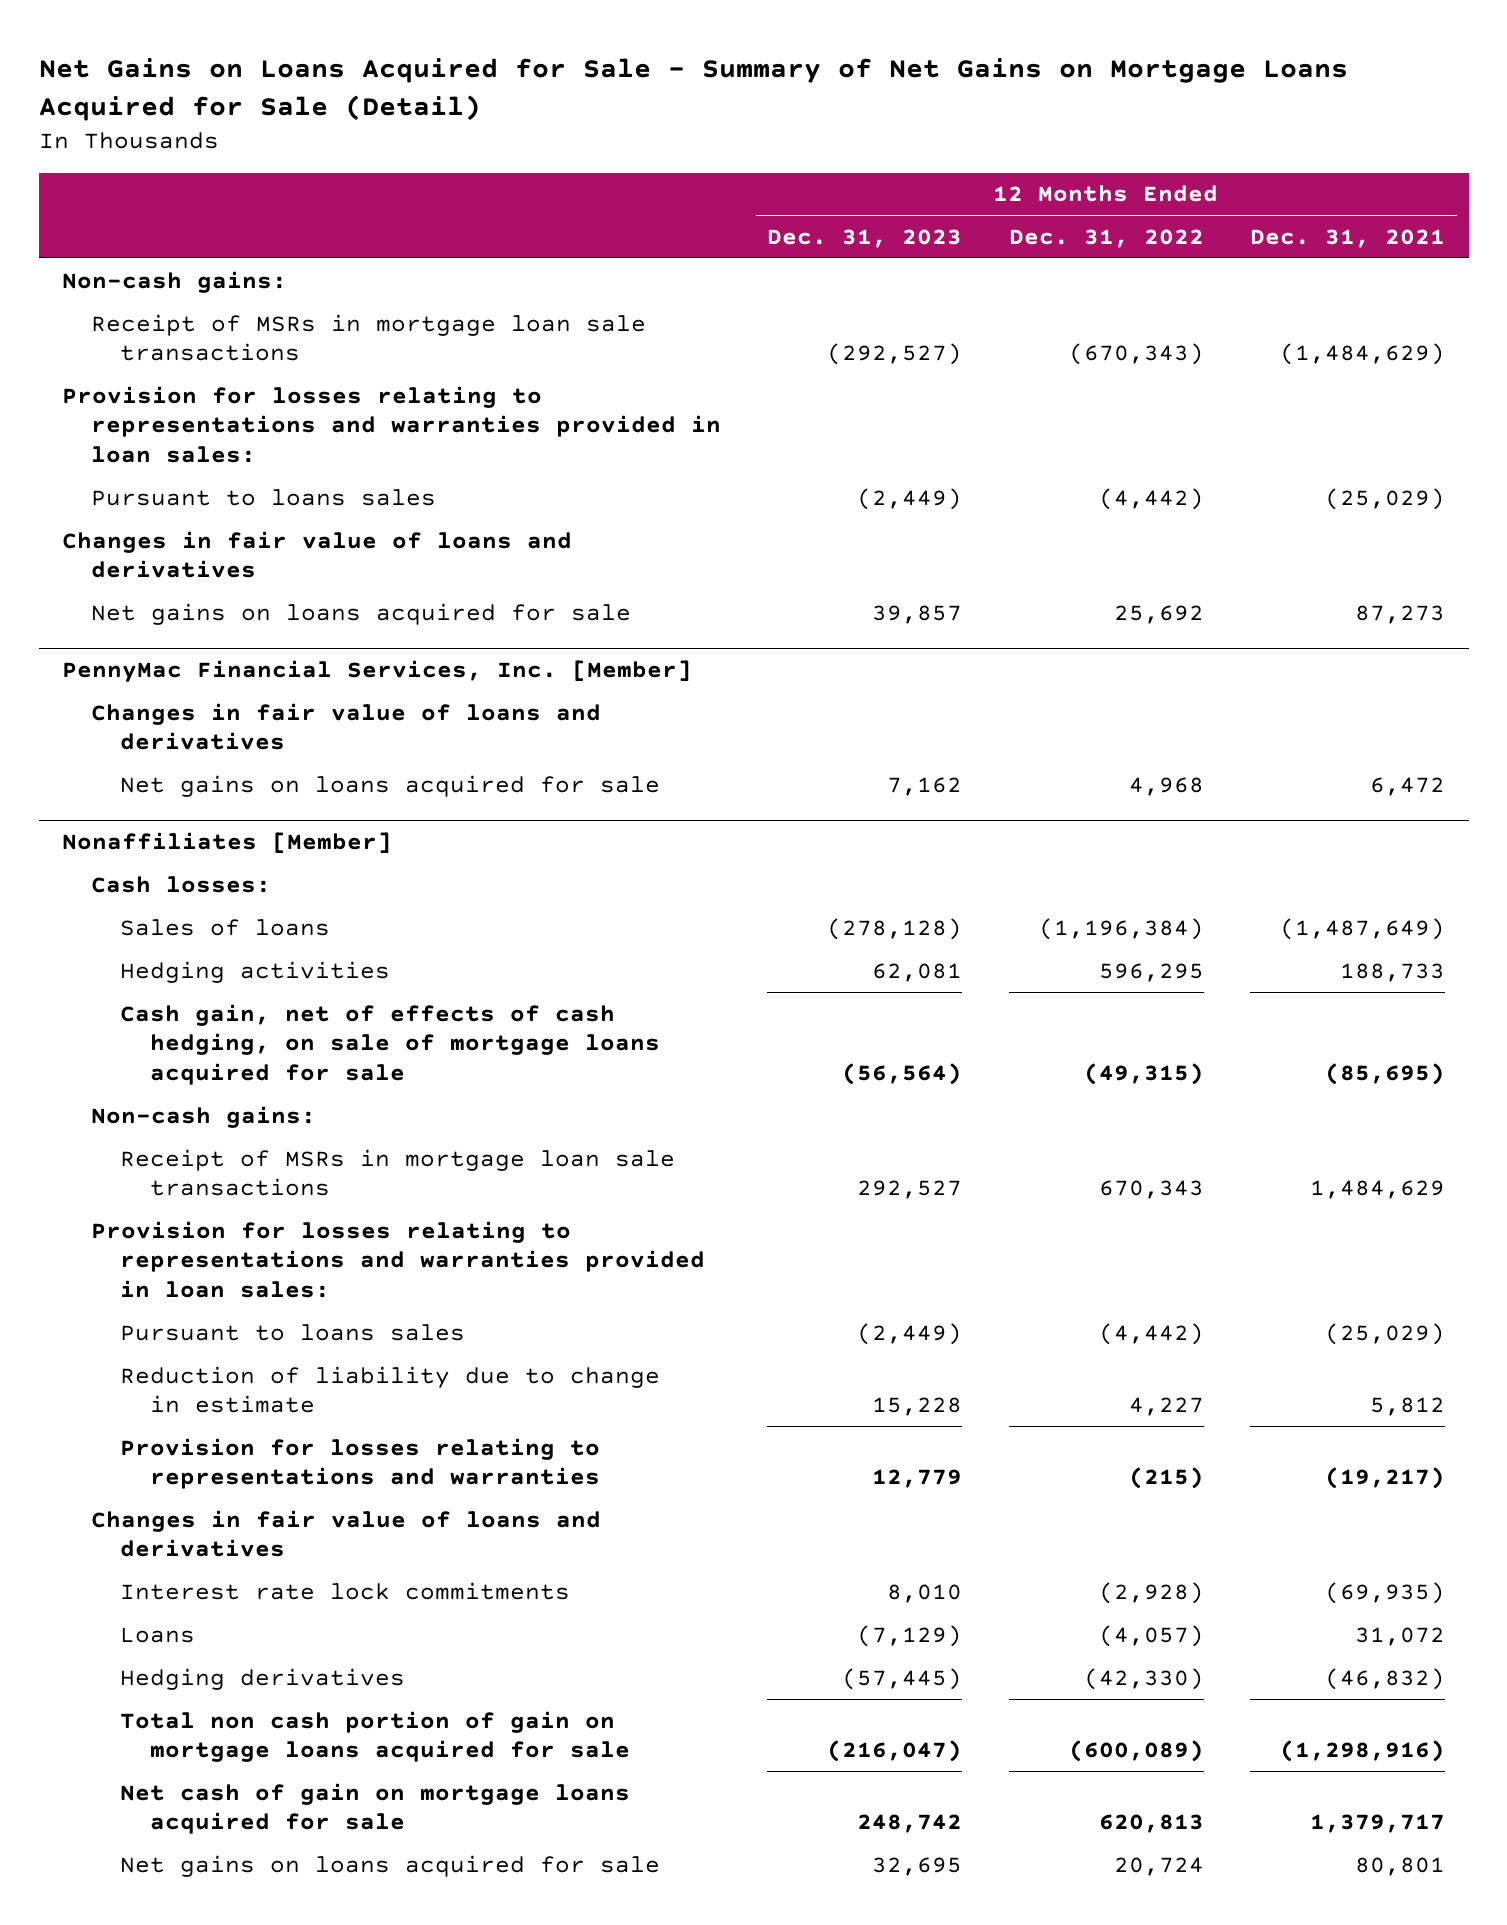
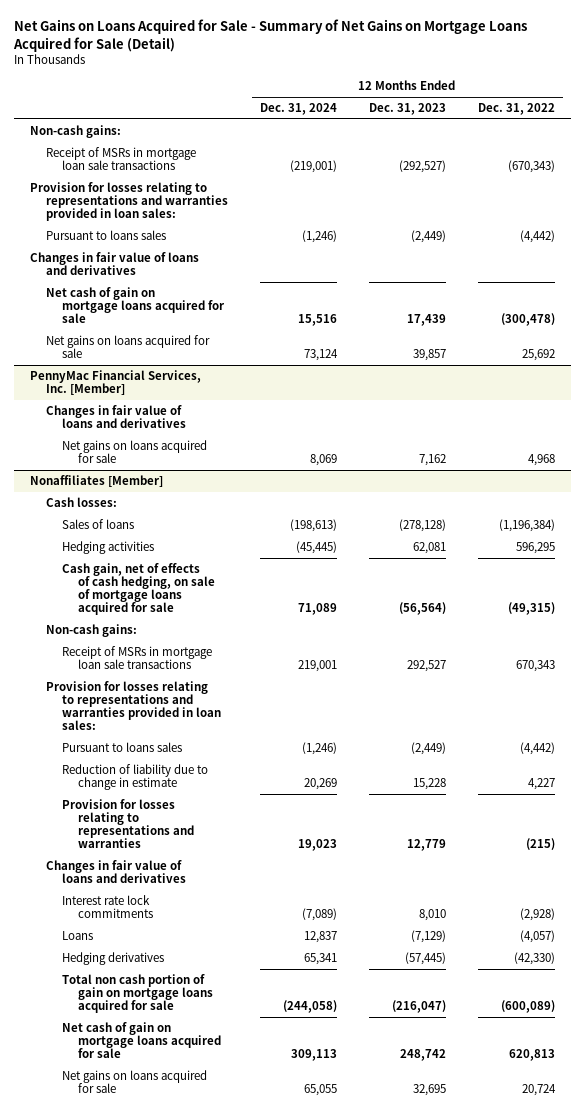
[1250,228,1446,248] Dec. 31, 2021 -> none
none -> [259,103,337,116] Dec. 31, 2024
none -> [45,287,225,324] Net cash of gain on mortgage loans acquired for sale

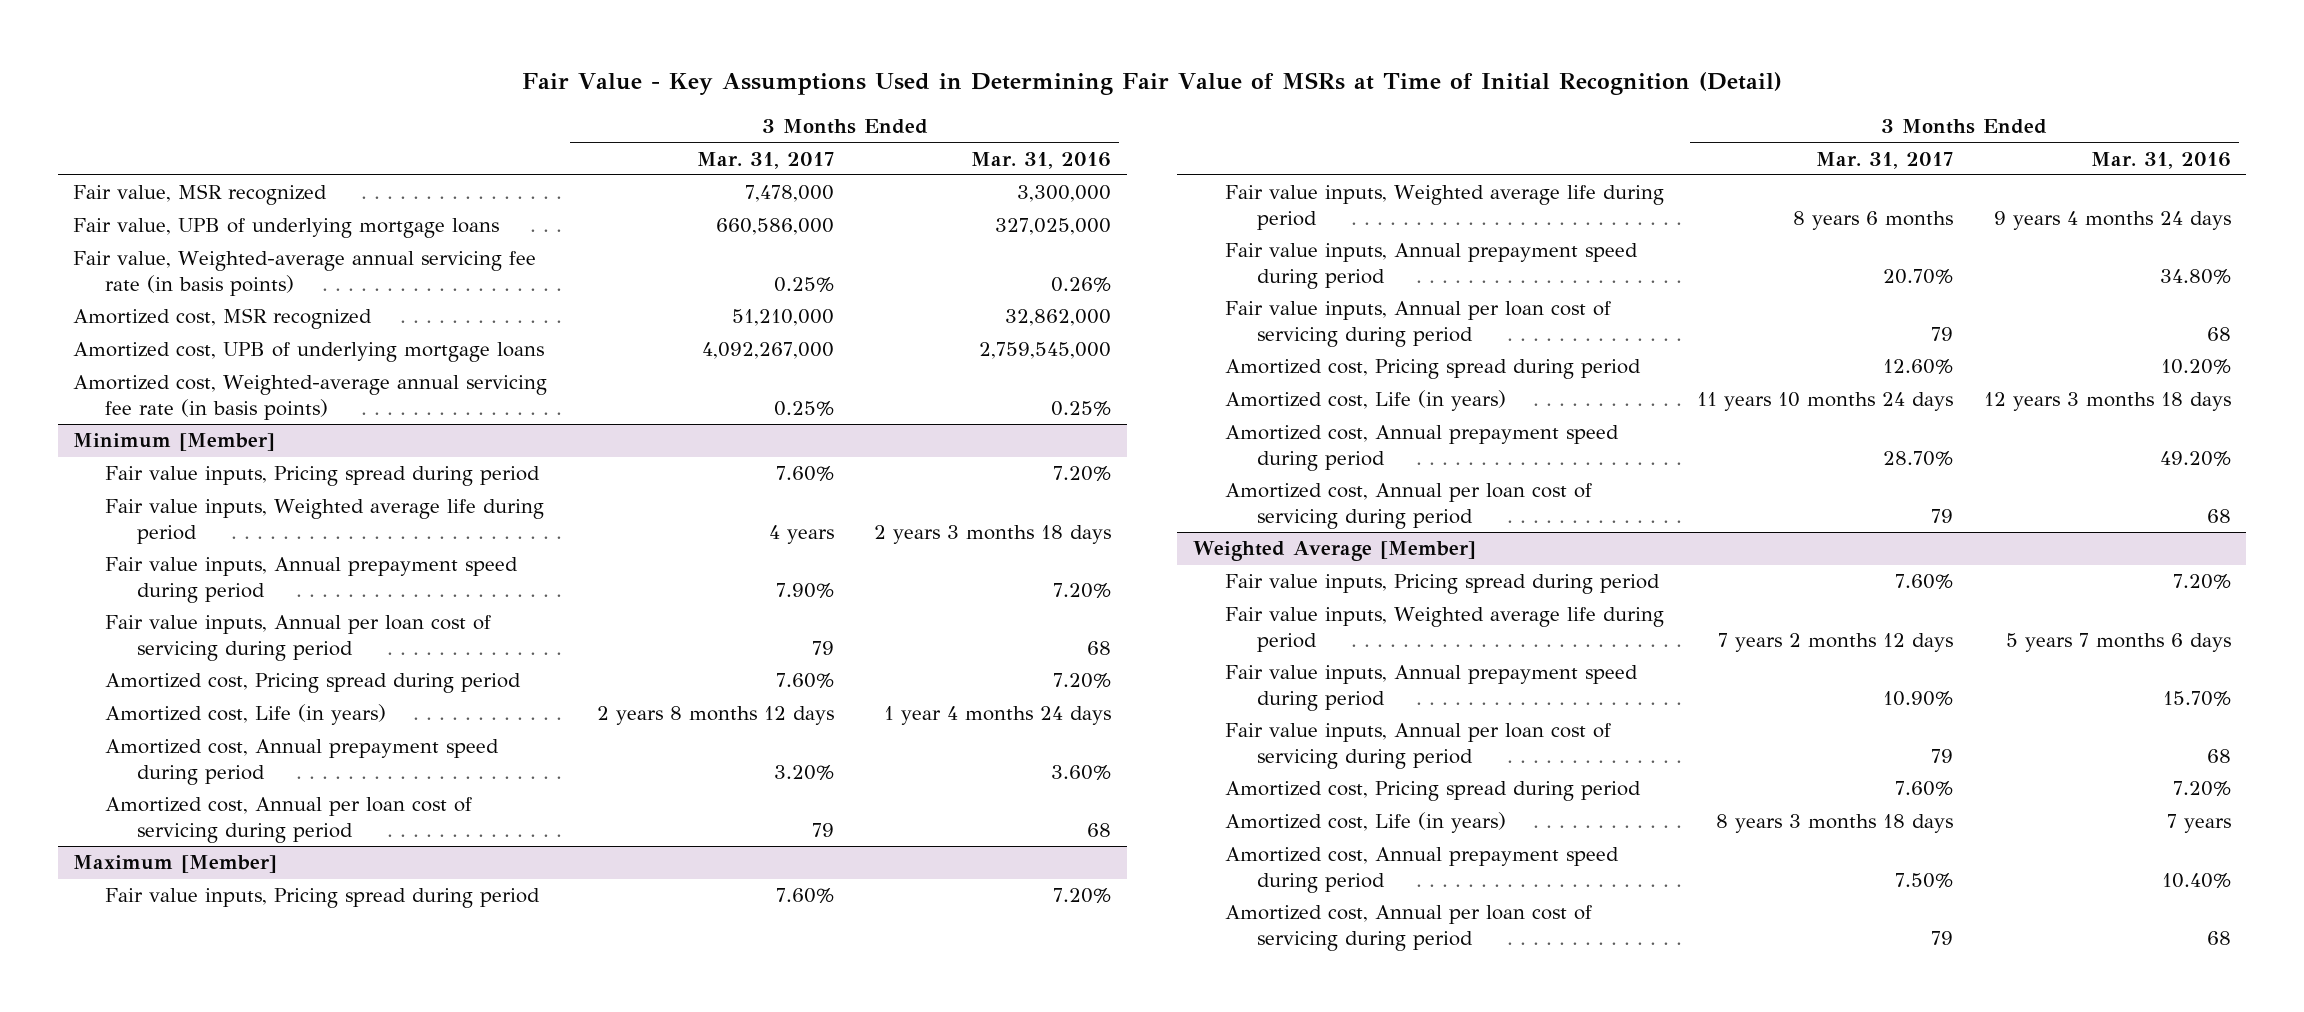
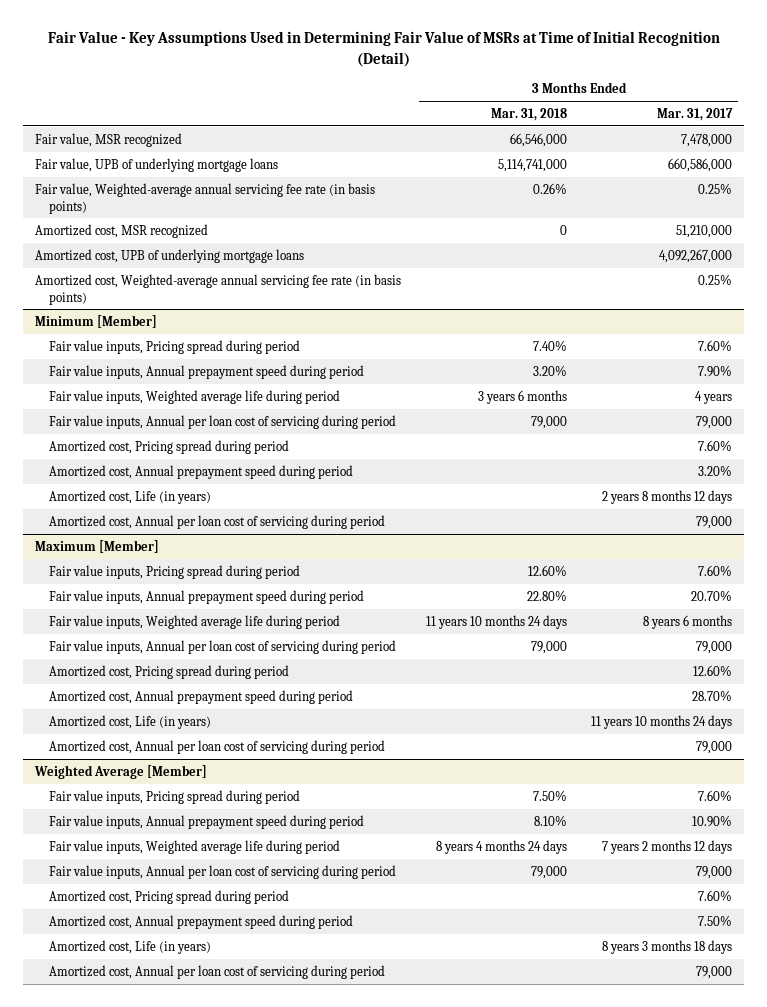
[971,151,1112,169] Mar. 31, 2016 -> none
none -> [490,107,567,121] Mar. 31, 2018
[105,499,545,544] Fair value inputs, Weighted average life during period -> [48,389,340,404] Fair value inputs, Weighted average life during period
[811,640,834,655] 79 -> [696,415,733,429] 79,000
[105,704,387,726] Amortized cost, Life (in years) -> [48,489,211,504] Amortized cost, Life (in years)
[811,822,834,837] 79 -> [696,515,733,529] 79,000
[1224,185,1664,230] Fair value inputs, Weighted average life during period -> [48,614,340,629] Fair value inputs, Weighted average life during period
[1931,326,1954,341] 79 -> [696,640,733,654] 79,000
[1224,390,1506,412] Amortized cost, Life (in years) -> [48,714,211,729] Amortized cost, Life (in years)
[1931,508,1954,523] 79 -> [696,740,733,754] 79,000
[1224,607,1664,652] Fair value inputs, Weighted average life during period -> [48,839,340,854] Fair value inputs, Weighted average life during period
[1931,748,1954,763] 79 -> [696,865,733,879] 79,000
[1224,812,1506,834] Amortized cost, Life (in years) -> [48,939,211,954] Amortized cost, Life (in years)
[1931,930,1954,945] 79 -> [696,965,733,979] 79,000

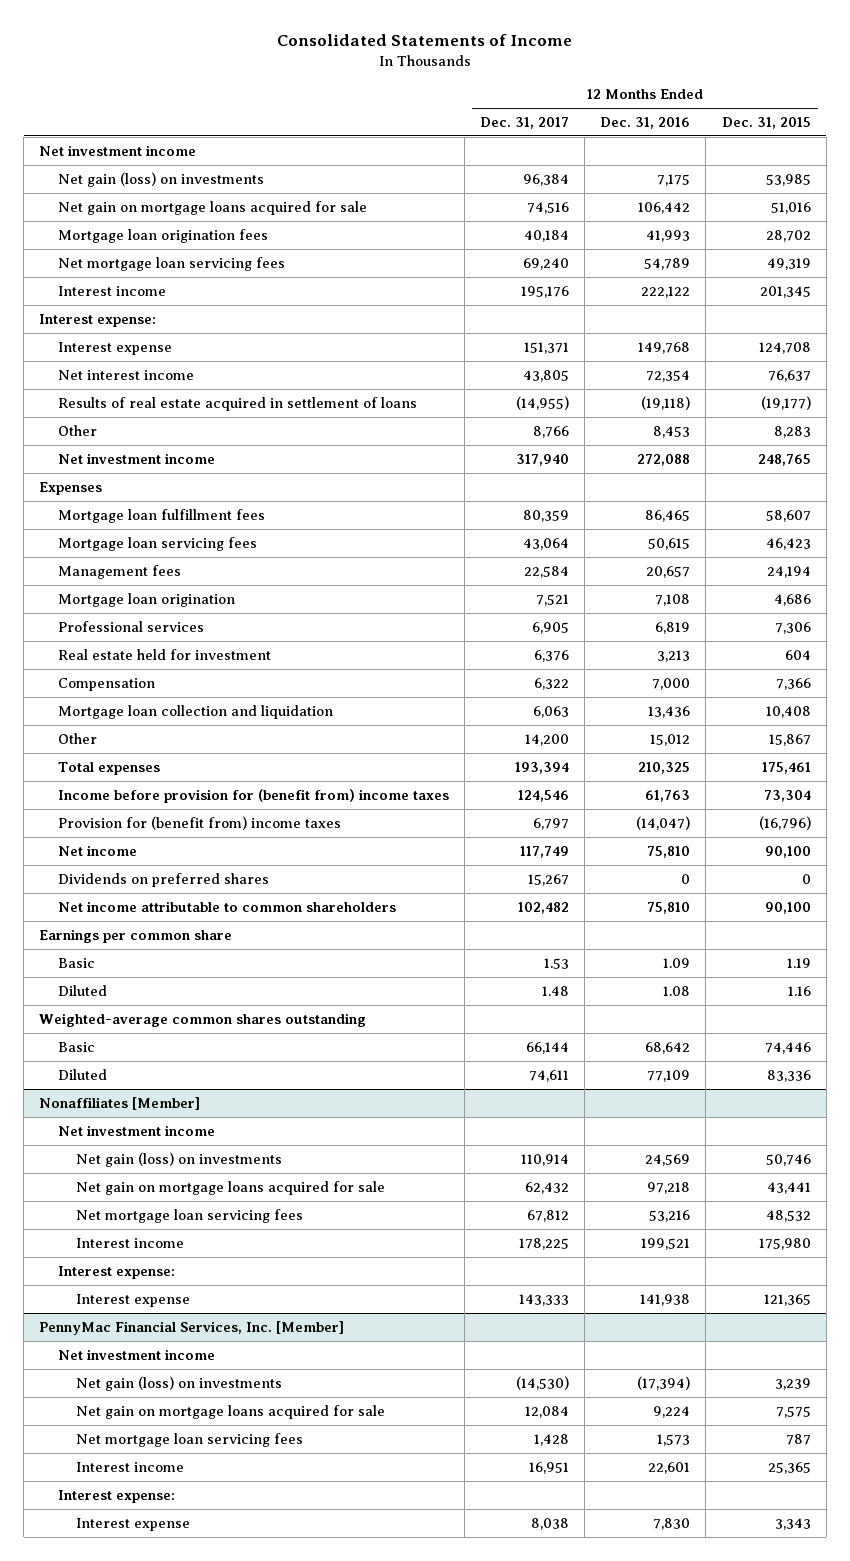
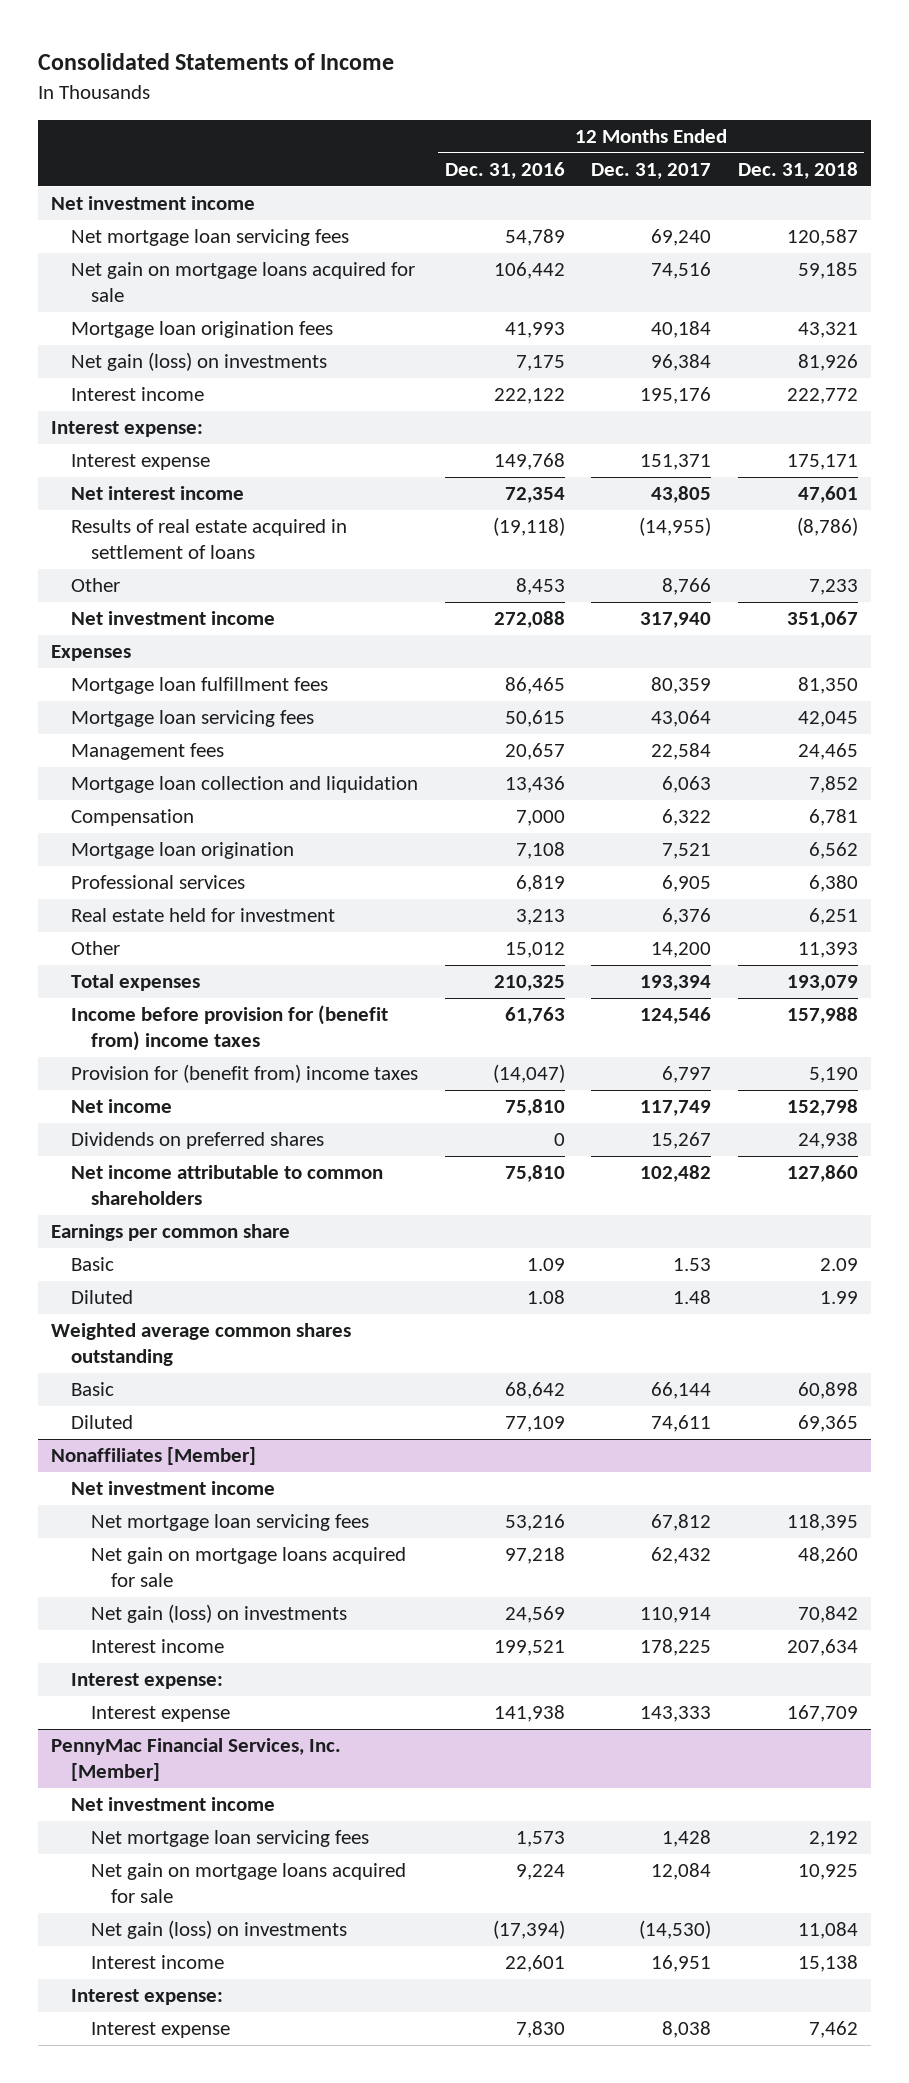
[721,116,811,129] Dec. 31, 2015 -> none
none -> [737,161,858,179] Dec. 31, 2018
[57,256,285,271] Net mortgage loan servicing fees -> [71,229,350,247] Net mortgage loan servicing fees
[57,171,264,187] Net gain (loss) on investments -> [71,352,328,372] Net gain (loss) on investments
[57,704,333,719] Mortgage loan collection and liquidation -> [71,776,419,794] Mortgage loan collection and liquidation
[57,677,155,691] Compensation -> [71,809,195,827] Compensation
[39,1012,367,1027] Weighted-average common shares outstanding -> [51,1323,352,1366] Weighted average common shares outstanding
[75,1180,385,1195] Net gain on mortgage loans acquired for sale -> [90,1547,406,1587] Net gain on mortgage loans acquired for sale
[75,1151,282,1167] Net gain (loss) on investments -> [90,1604,347,1624] Net gain (loss) on investments
[75,1404,385,1419] Net gain on mortgage loans acquired for sale -> [90,1863,406,1903] Net gain on mortgage loans acquired for sale
[75,1375,282,1391] Net gain (loss) on investments -> [90,1920,347,1940] Net gain (loss) on investments

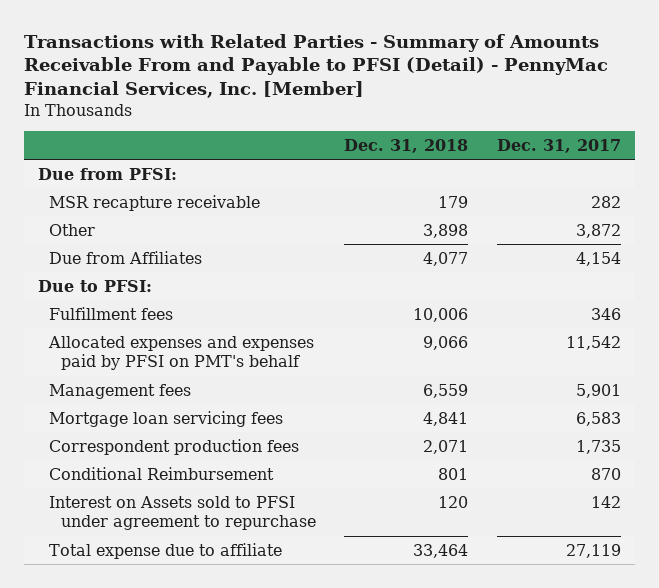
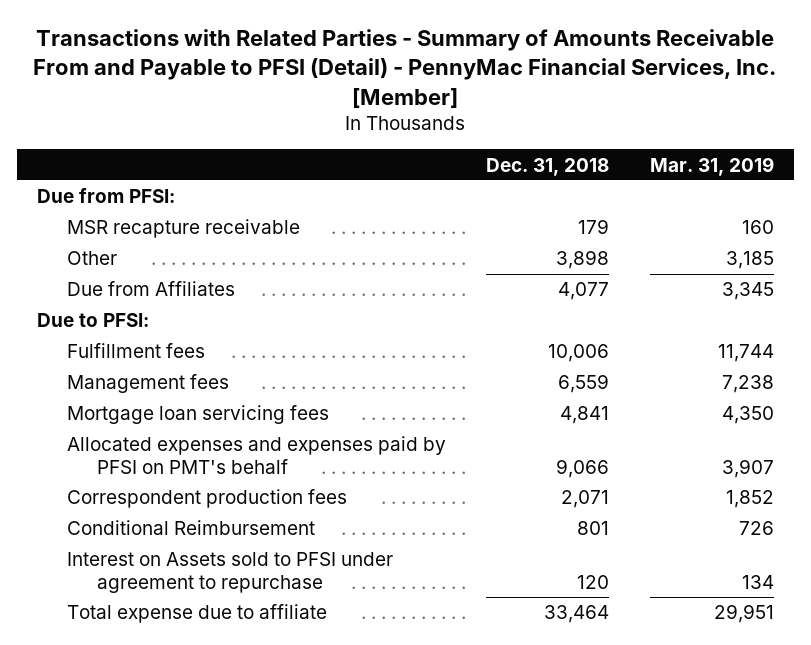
[496,138,621,153] Dec. 31, 2017 -> none
none -> [650,156,775,176] Mar. 31, 2019
[48,335,315,371] Allocated expenses and expenses paid by PFSI on PMT's behalf -> [66,436,446,474] Allocated expenses and expenses paid by PFSI on PMT's behalf

